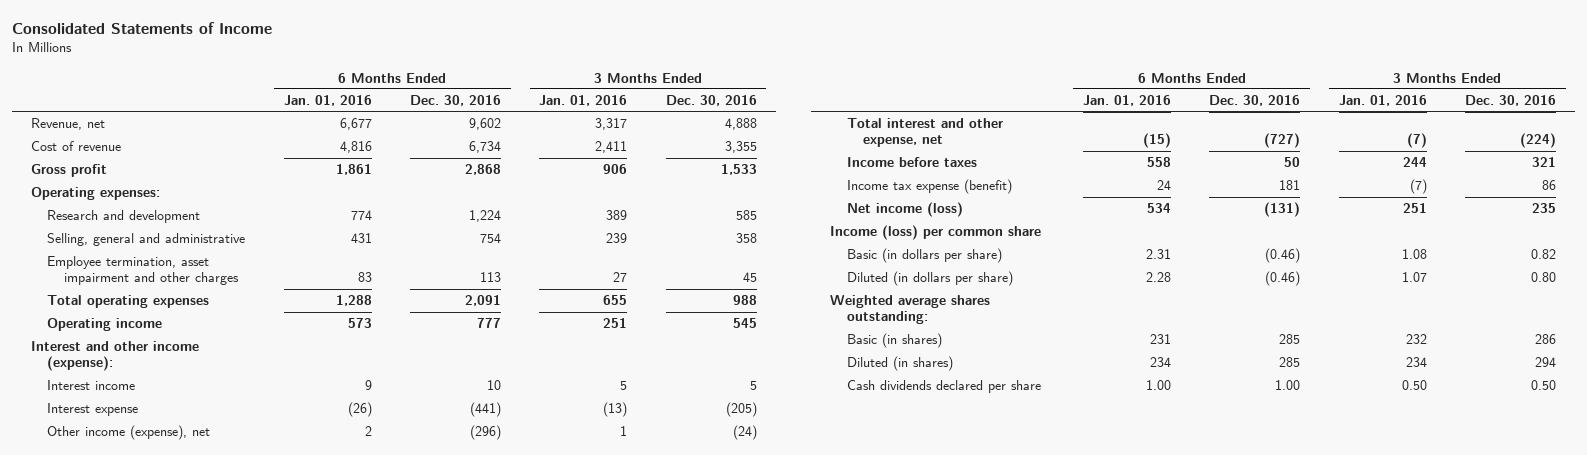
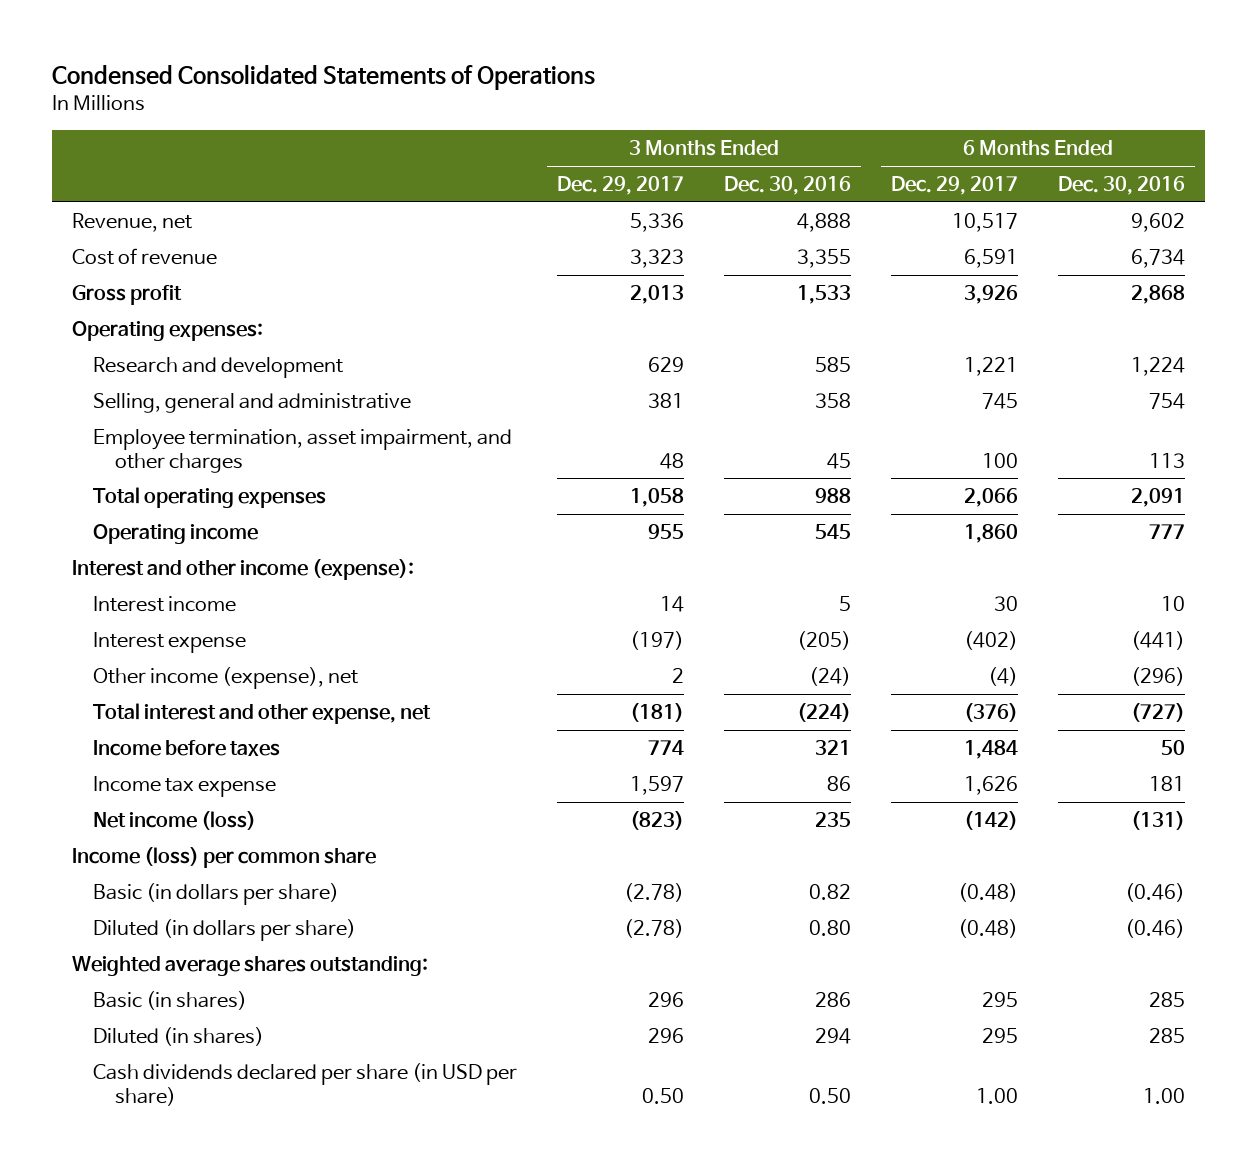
[11,21,272,34] Consolidated Statements of Income -> [51,63,595,90] Condensed Consolidated Statements of Operations
[283,95,372,107] Jan. 01, 2016 -> none
[539,95,628,107] Jan. 01, 2016 -> none
none -> [557,176,685,196] Dec. 29, 2017
none -> [891,176,1019,196] Dec. 29, 2017
[47,256,239,286] Employee termination, asset impairment and other charges -> [93,429,513,473] Employee termination, asset impairment, and other charges
[846,179,1012,195] Income tax expense (benefit) -> [93,776,277,798] Income tax expense
[846,380,1041,394] Cash dividends declared per share -> [93,1063,518,1106] Cash dividends declared per share (in USD per share)

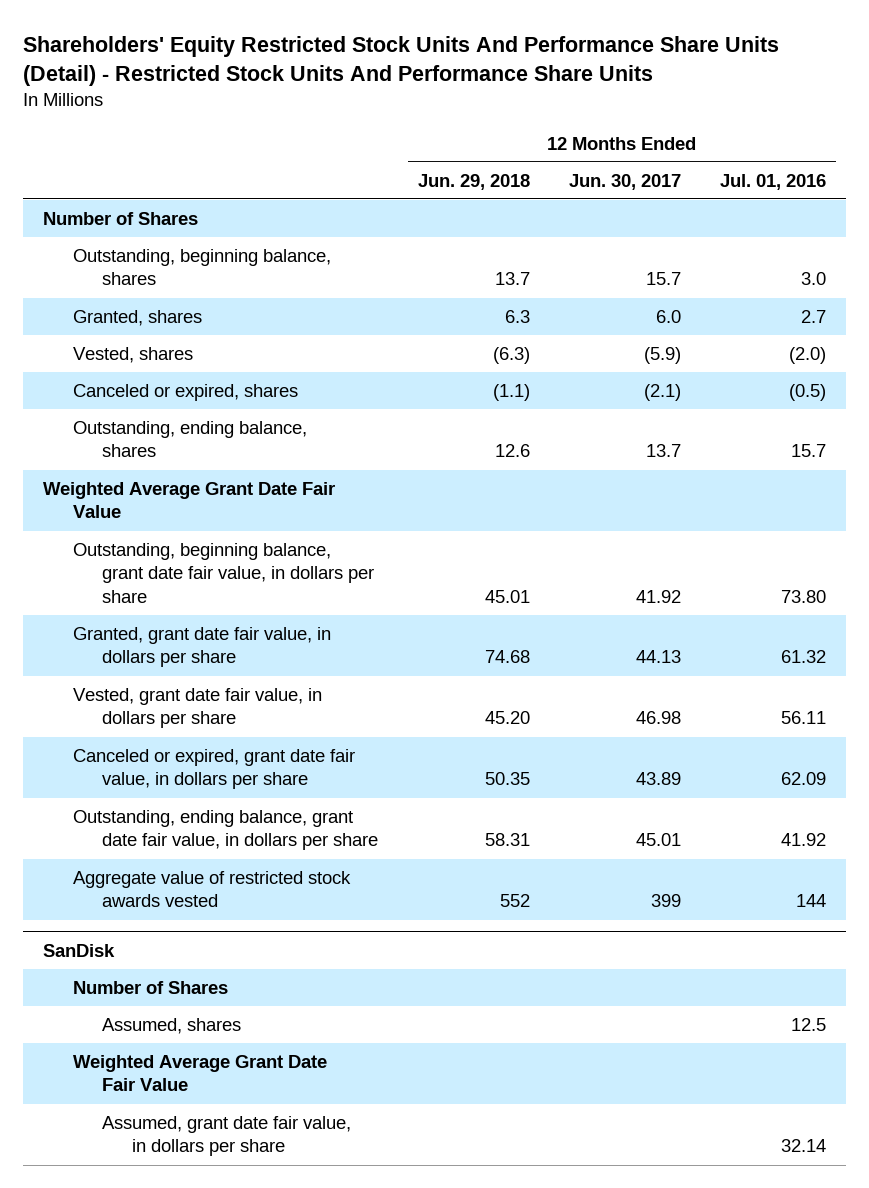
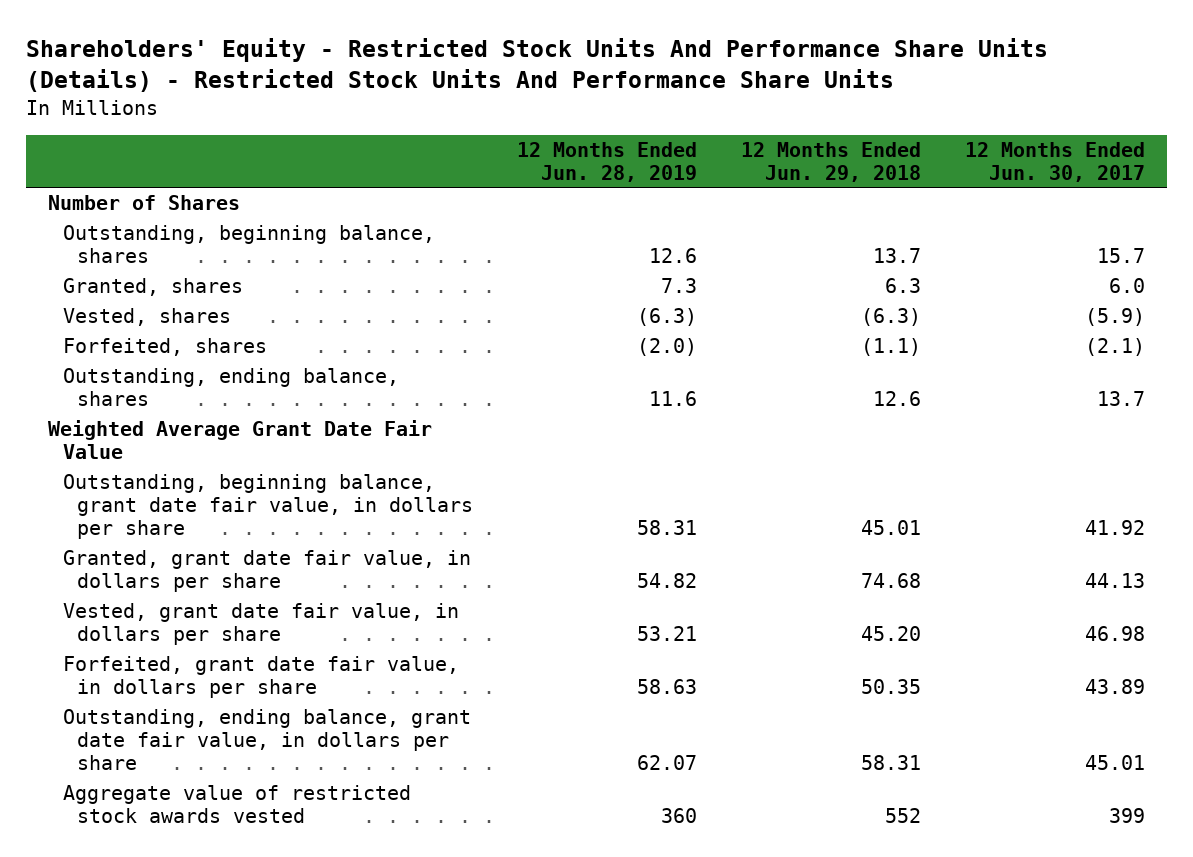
[23,36,780,87] Shareholders' Equity Restricted Stock Units And Performance Share Units (Detail) - Restricted Stock Units And Performance Share Units -> [26,38,1049,93] Shareholders' Equity - Restricted Stock Units And Performance Share Units (Details) - Restricted Stock Units And Performance Share Units
[720,173,827,190] Jul. 01, 2016 -> none
none -> [516,141,697,182] 12 Months Ended Jun. 28, 2019
[72,383,298,401] Canceled or expired, shares -> [62,338,267,357] Forfeited, shares
[72,748,355,790] Canceled or expired, grant date fair value, in dollars per share -> [62,656,459,699] Forfeited, grant date fair value, in dollars per share
[43,943,116,957] SanDisk -> none
[72,980,228,994] Number of Shares -> none
[102,1017,242,1034] Assumed, shares -> none
[72,1054,327,1092] Weighted Average Grant Date Fair Value -> none
[102,1115,352,1157] Assumed, grant date fair value, in dollars per share -> none

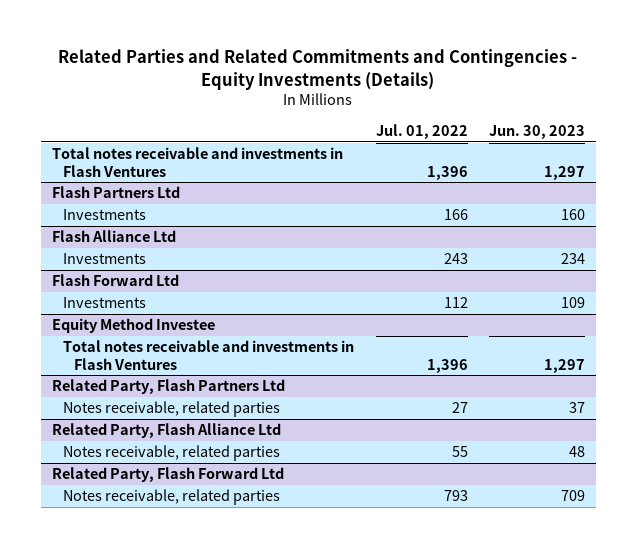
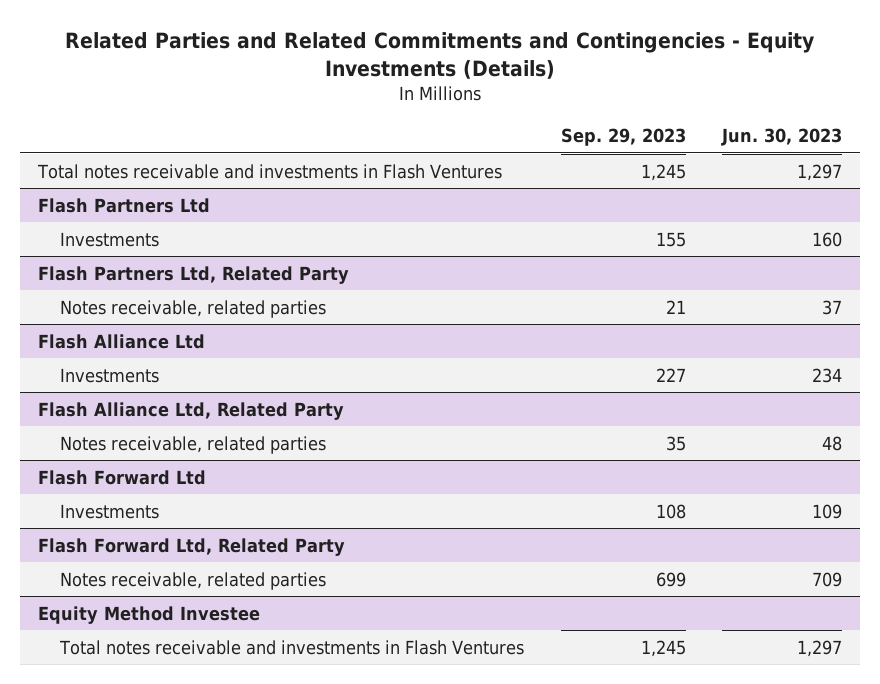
[375,123,468,139] Jul. 01, 2022 -> none
none -> [560,128,686,147] Sep. 29, 2023
none -> [37,265,349,284] Flash Partners Ltd, Related Party
none -> [60,299,327,318] Notes receivable, related parties
none -> [37,401,344,420] Flash Alliance Ltd, Related Party
none -> [60,435,327,454] Notes receivable, related parties
none -> [37,537,345,556] Flash Forward Ltd, Related Party
none -> [60,571,327,590] Notes receivable, related parties
[51,379,285,395] Related Party, Flash Partners Ltd -> none
[63,401,281,418] Notes receivable, related parties -> none
[51,423,281,439] Related Party, Flash Alliance Ltd -> none
[63,445,281,462] Notes receivable, related parties -> none
[51,467,284,483] Related Party, Flash Forward Ltd -> none
[63,489,281,506] Notes receivable, related parties -> none

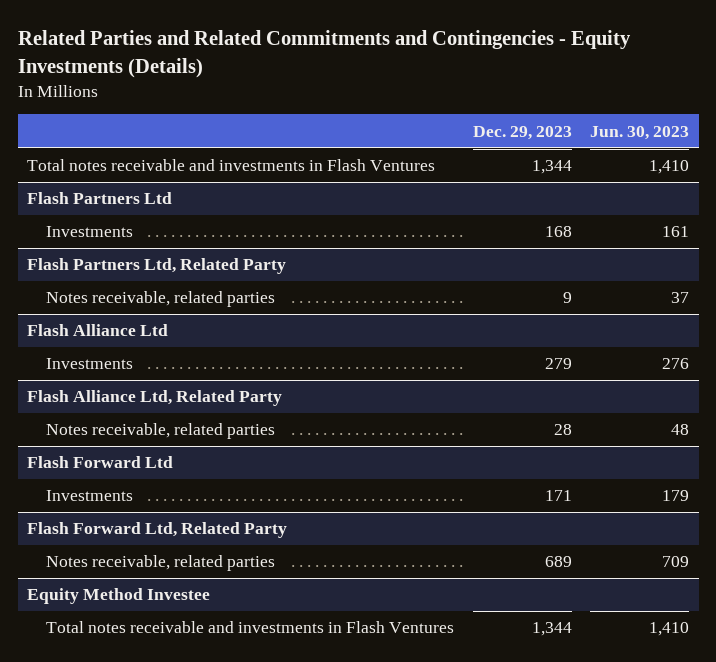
[560,128,686,147] Sep. 29, 2023 -> none
none -> [472,125,572,140] Dec. 29, 2023
[796,163,842,181] 1,297 -> [649,160,690,175] 1,410
[811,231,842,247] 160 -> [662,226,690,238] 161
[811,367,842,383] 234 -> [662,358,690,370] 276
[811,503,842,519] 109 -> [662,490,690,502] 179
[796,639,842,657] 1,297 -> [649,622,690,637] 1,410

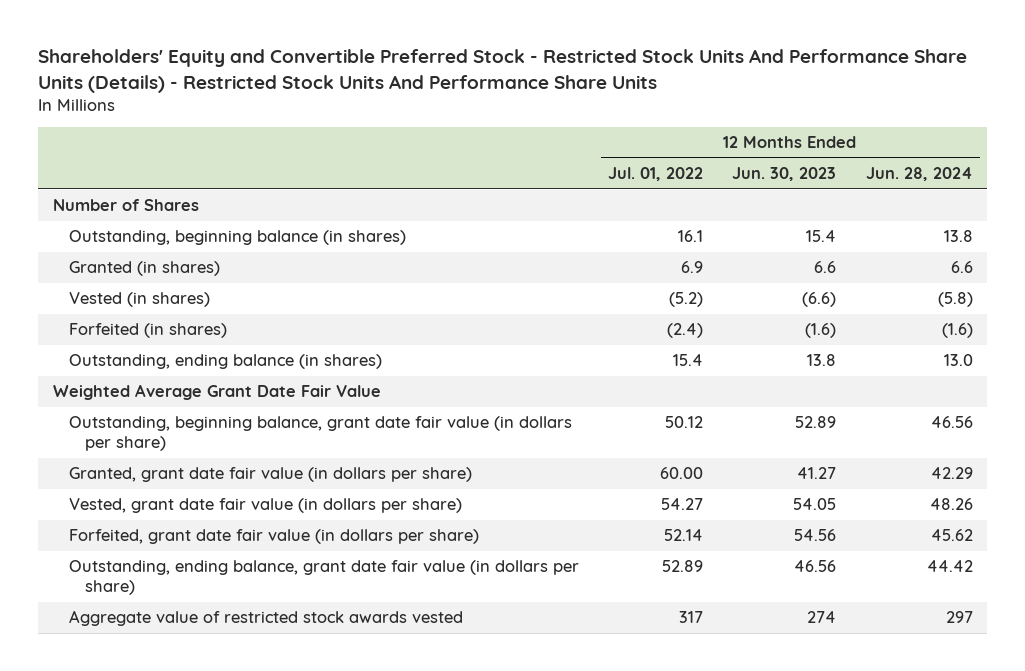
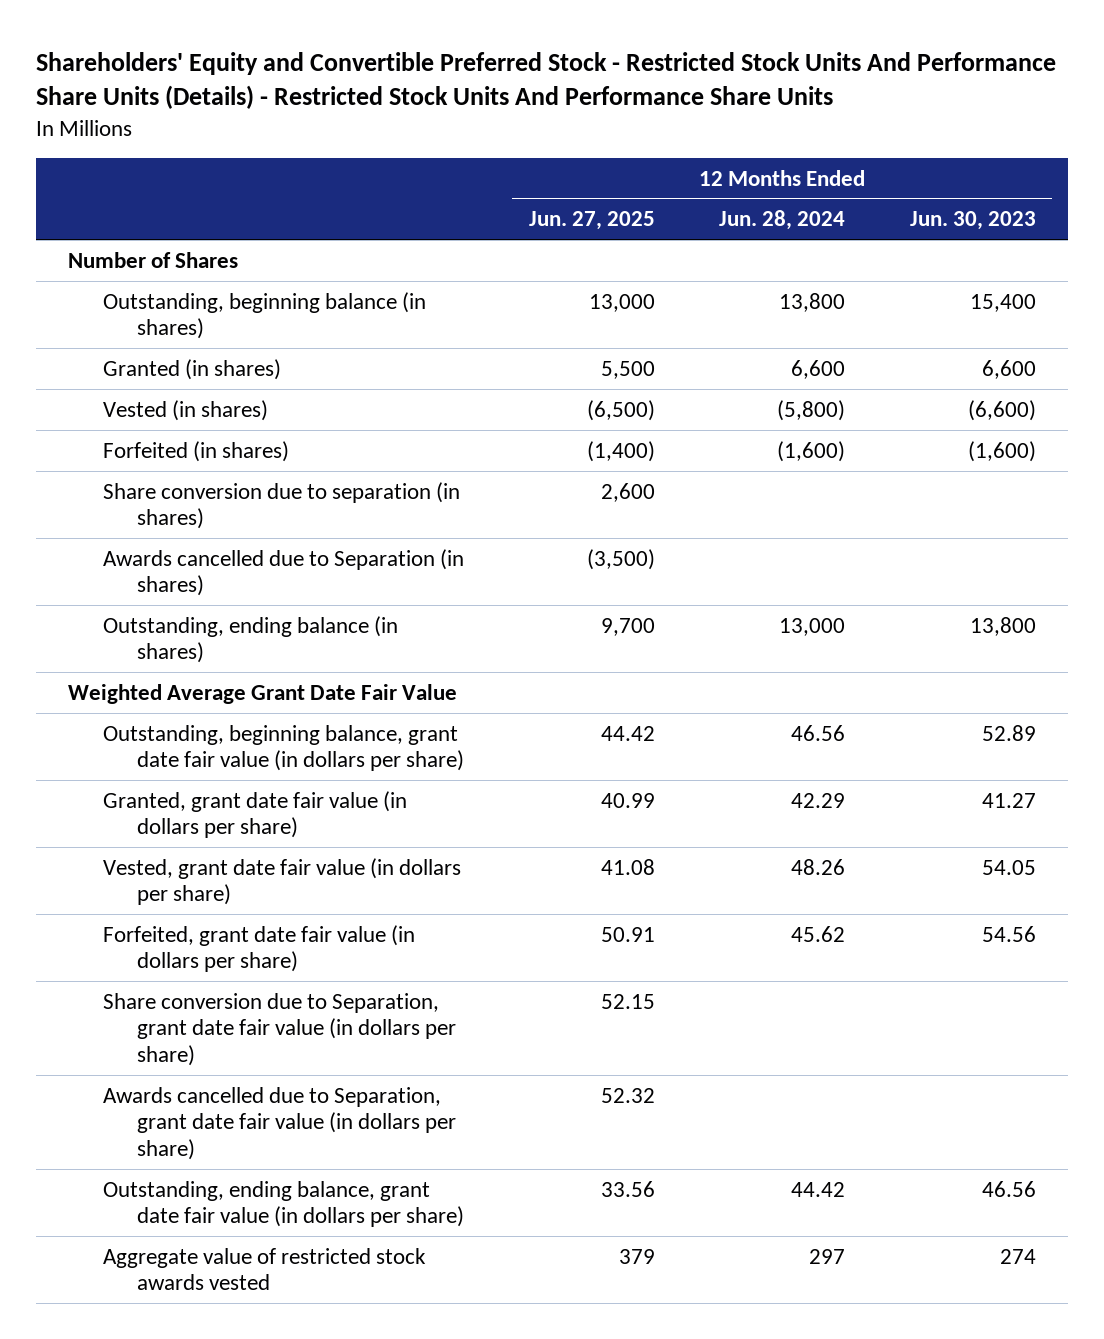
[607,167,703,182] Jul. 01, 2022 -> none
none -> [528,211,655,231] Jun. 27, 2025
[806,230,837,243] 15.4 -> [969,293,1036,312] 15,400
[943,230,973,243] 13.8 -> [779,292,846,312] 13,800
[814,261,837,274] 6.6 -> [981,359,1036,379] 6,600
[950,261,973,274] 6.6 -> [791,359,846,379] 6,600
[802,292,837,308] (6.6) -> [967,399,1036,421] (6,600)
[937,292,973,308] (5.8) -> [777,399,846,421] (5,800)
[805,323,837,339] (1.6) -> [967,440,1036,462] (1,600)
[941,323,973,339] (1.6) -> [777,440,846,462] (1,600)
none -> [102,481,460,530] Share conversion due to separation (in shares)
none -> [102,548,464,597] Awards cancelled due to Separation (in shares)
[807,354,837,367] 13.8 -> [969,616,1036,636] 13,800
[943,354,973,367] 13.0 -> [779,617,846,636] 13,000
none -> [102,992,456,1066] Share conversion due to Separation, grant date fair value (in dollars per share)
none -> [102,1086,456,1160] Awards cancelled due to Separation, grant date fair value (in dollars per share)

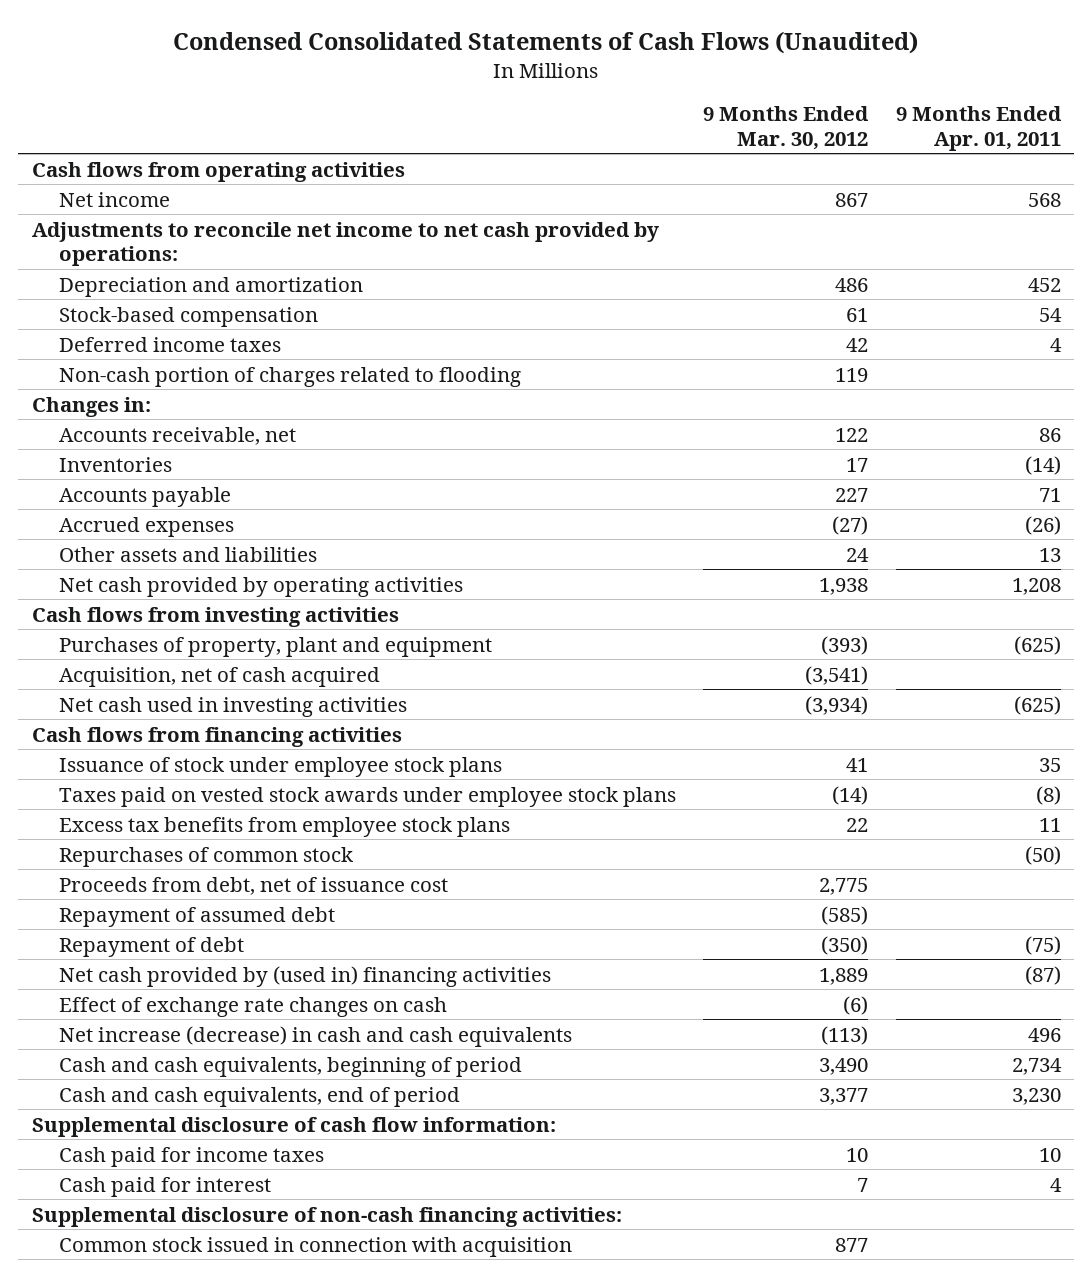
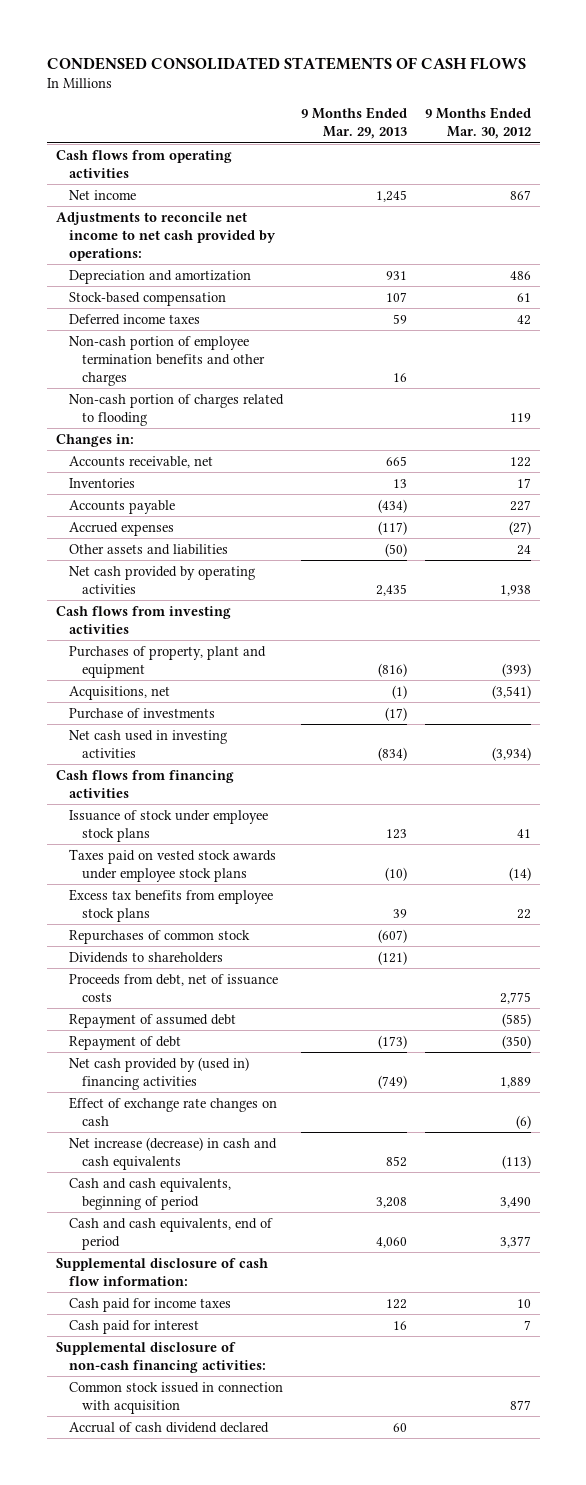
[173,31,919,55] Condensed Consolidated Statements of Cash Flows (Unaudited) -> [46,56,526,70] CONDENSED CONSOLIDATED STATEMENTS OF CASH FLOWS
[895,106,1062,151] 9 Months Ended Apr. 01, 2011 -> none
none -> [300,107,407,140] 9 Months Ended Mar. 29, 2013
none -> [68,335,265,387] Non-cash portion of employee termination benefits and other charges
[59,666,381,687] Acquisition, net of cash acquired -> [68,685,170,700] Acquisitions, net
none -> [68,707,215,719] Purchase of investments
none -> [68,951,223,963] Dividends to shareholders
[59,876,449,895] Proceeds from debt, net of issuance cost -> [68,973,278,1002] Proceeds from debt, net of issuance costs
none -> [68,1421,269,1433] Accrual of cash dividend declared

